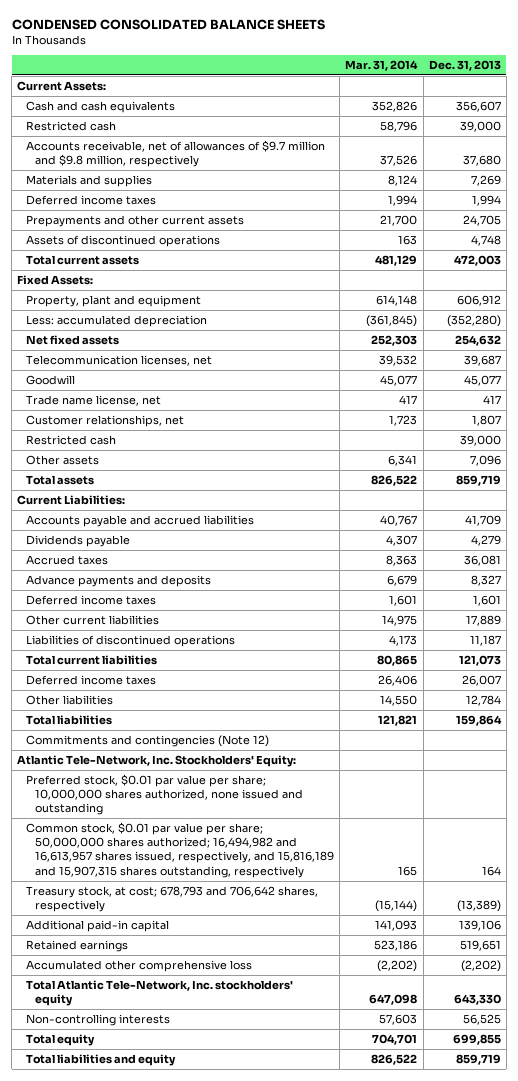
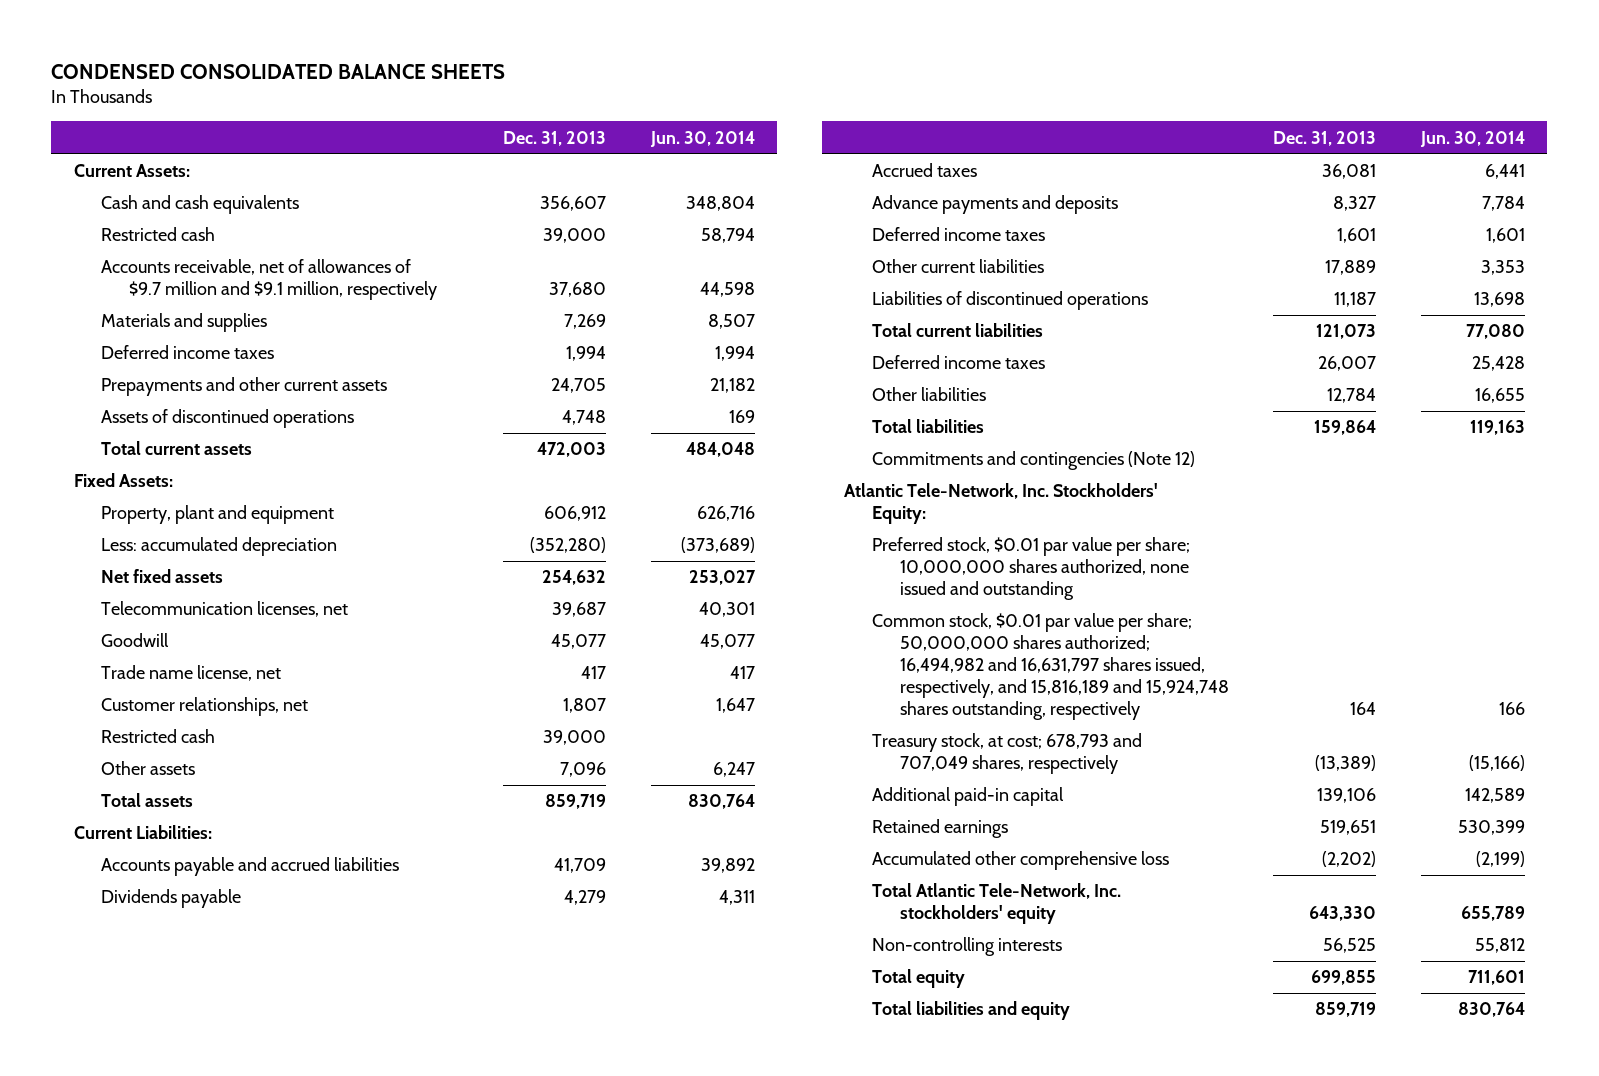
[345,60,419,72] Mar. 31, 2014 -> none
none -> [649,130,755,147] Jun. 30, 2014
[26,139,326,168] Accounts receivable, net of allowances of $9.7 million and $9.8 million, respectively -> [101,259,438,301] Accounts receivable, net of allowances of $9.7 million and $9.1 million, respectively
[26,821,335,878] Common stock, $0.01 par value per share; 50,000,000 shares authorized; 16,494,982 and 16,613,957 shares issued, respectively, and 15,816,189 and 15,907,315 shares outstanding, respectively -> [871,613,1229,721] Common stock, $0.01 par value per share; 50,000,000 shares authorized; 16,494,982 and 16,631,797 shares issued, respectively, and 15,816,189 and 15,924,748 shares outstanding, respectively
[26,885,319,913] Treasury stock, at cost; 678,793 and 706,642 shares, respectively -> [871,733,1142,775] Treasury stock, at cost; 678,793 and 707,049 shares, respectively

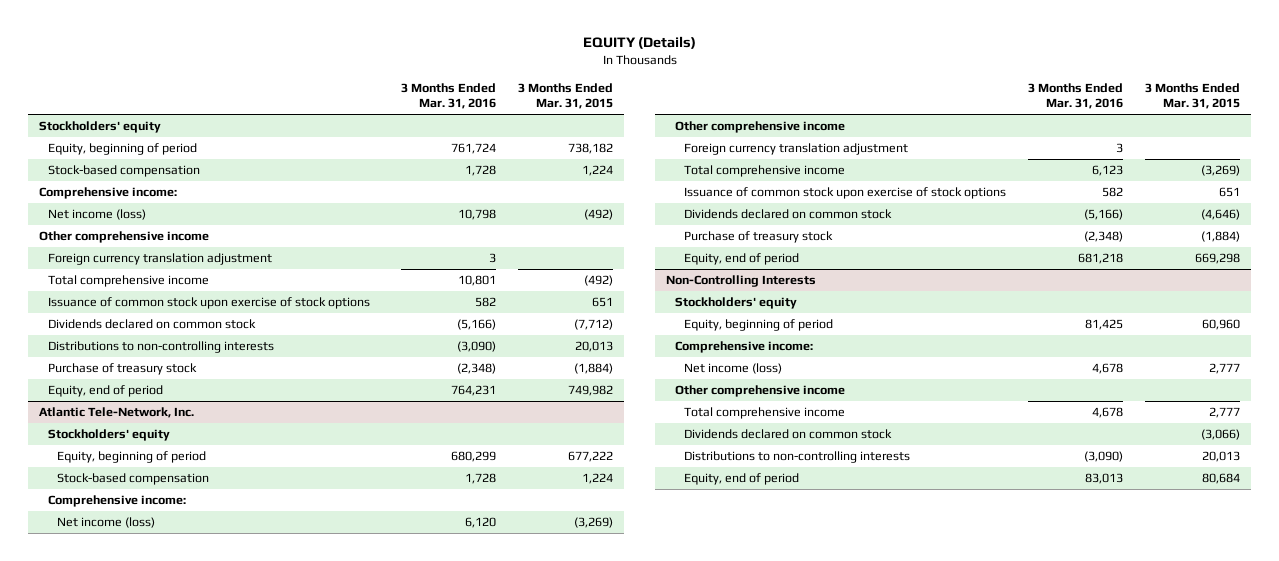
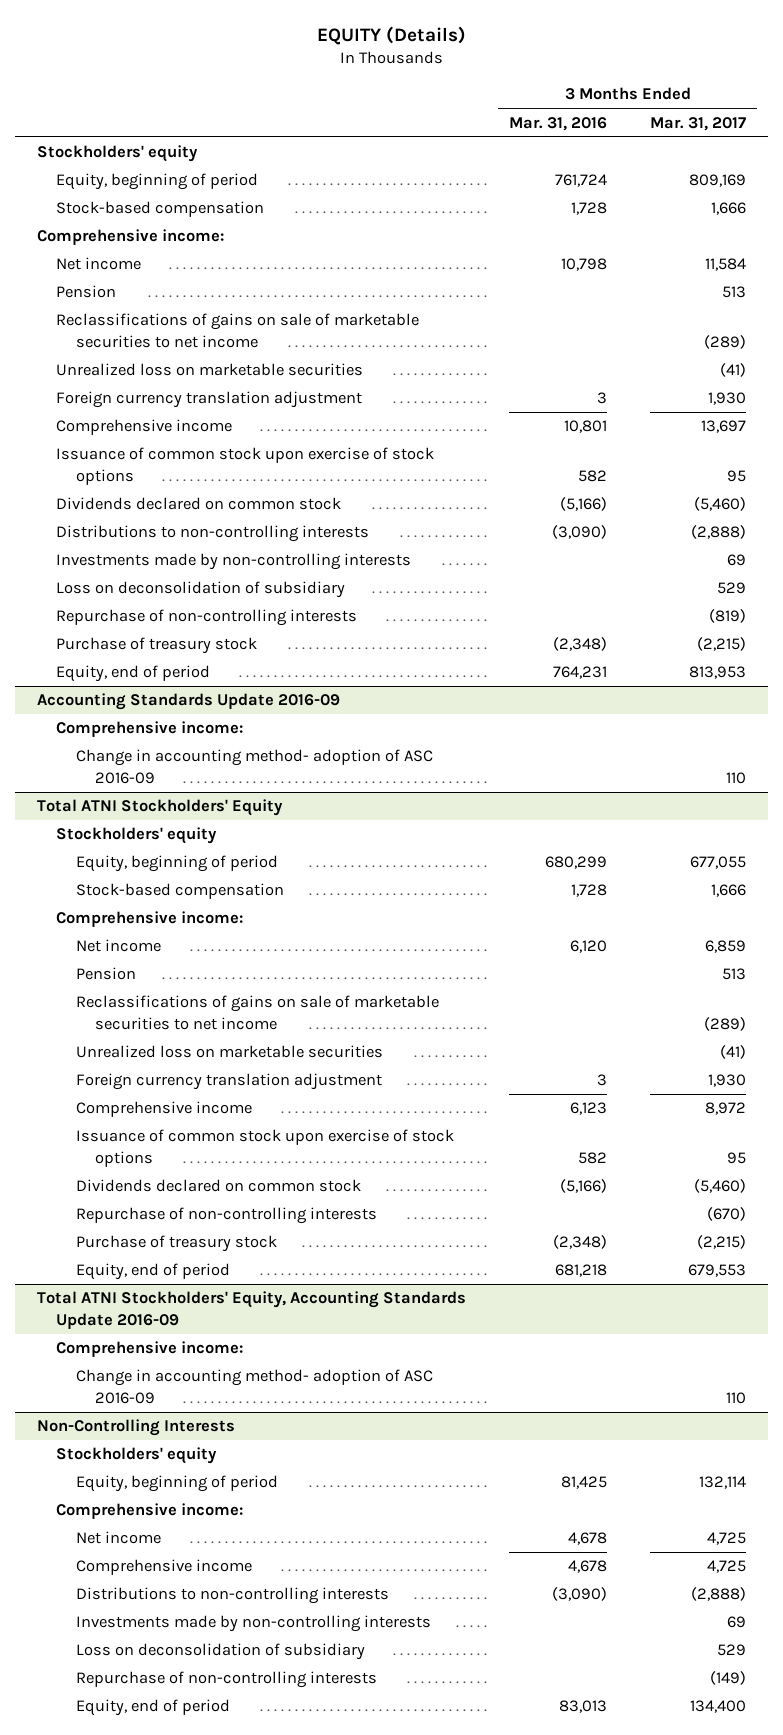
[518,82,614,110] 3 Months Ended Mar. 31, 2015 -> none
none -> [650,116,747,131] Mar. 31, 2017
[39,231,210,244] Other comprehensive income -> none
[48,209,147,221] Net income (loss) -> [56,257,142,271] Net income
none -> [56,285,117,299] Pension
none -> [56,313,420,348] Reclassifications of gains on sale of marketable securities to net income
none -> [56,363,364,377] Unrealized loss on marketable securities
[48,275,210,288] Total comprehensive income -> [56,419,233,436] Comprehensive income
none -> [56,553,412,571] Investments made by non-controlling interests
none -> [56,581,346,599] Loss on deconsolidation of subsidiary
none -> [56,609,358,627] Repurchase of non-controlling interests
none -> [36,693,340,711] Accounting Standards Update 2016-09
none -> [56,721,244,738] Comprehensive income:
none -> [75,749,433,784] Change in accounting method- adoption of ASC 2016-09
[39,407,195,419] Atlantic Tele-Network, Inc. -> [36,799,283,817] Total ATNI Stockholders' Equity
[675,121,846,134] Other comprehensive income -> none
[57,517,156,529] Net income (loss) -> [75,939,161,953] Net income
none -> [75,967,136,981] Pension
none -> [75,995,439,1030] Reclassifications of gains on sale of marketable securities to net income
none -> [75,1045,383,1059] Unrealized loss on marketable securities
[684,165,846,178] Total comprehensive income -> [75,1101,252,1118] Comprehensive income
none -> [75,1207,377,1225] Repurchase of non-controlling interests
none -> [36,1291,466,1329] Total ATNI Stockholders' Equity, Accounting Standards Update 2016-09
none -> [56,1341,244,1358] Comprehensive income:
none -> [75,1369,433,1404] Change in accounting method- adoption of ASC 2016-09
[675,385,846,398] Other comprehensive income -> none
[684,429,893,440] Dividends declared on common stock -> none
[684,363,783,375] Net income (loss) -> [75,1531,161,1545] Net income
[684,407,846,420] Total comprehensive income -> [75,1559,252,1576] Comprehensive income
none -> [75,1615,431,1633] Investments made by non-controlling interests
none -> [75,1643,365,1661] Loss on deconsolidation of subsidiary
none -> [75,1671,377,1689] Repurchase of non-controlling interests

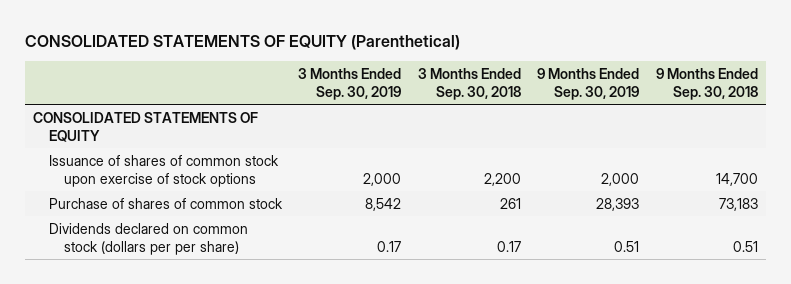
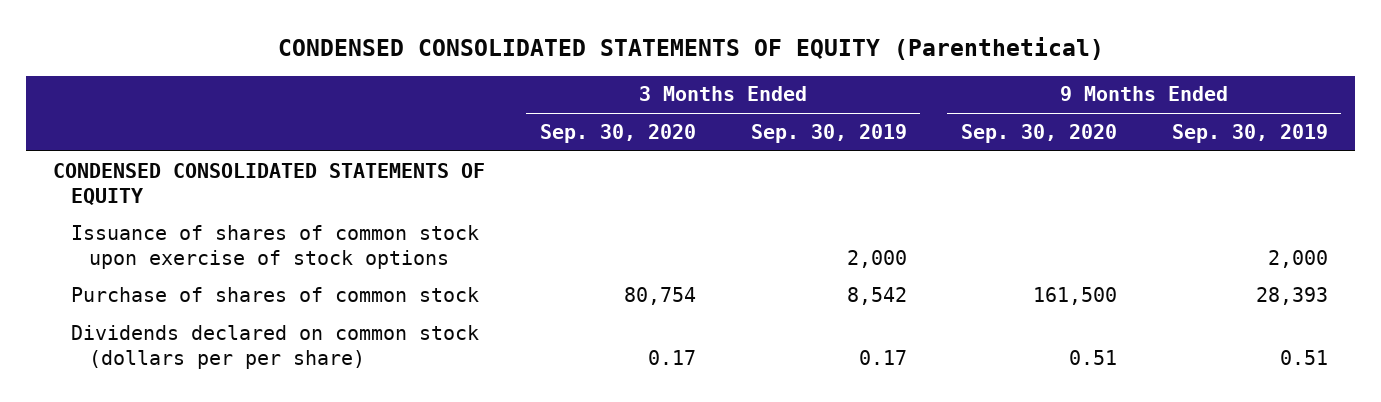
[24,34,460,50] CONSOLIDATED STATEMENTS OF EQUITY (Parenthetical) -> [277,37,1104,61] CONDENSED CONSOLIDATED STATEMENTS OF EQUITY (Parenthetical)
[417,67,521,100] 3 Months Ended Sep. 30, 2018 -> none
[655,67,758,100] 9 Months Ended Sep. 30, 2018 -> none
none -> [539,124,696,144] Sep. 30, 2020
none -> [961,124,1118,144] Sep. 30, 2020
[33,111,259,142] CONSOLIDATED STATEMENTS OF EQUITY -> [53,162,486,205] CONDENSED CONSOLIDATED STATEMENTS OF EQUITY

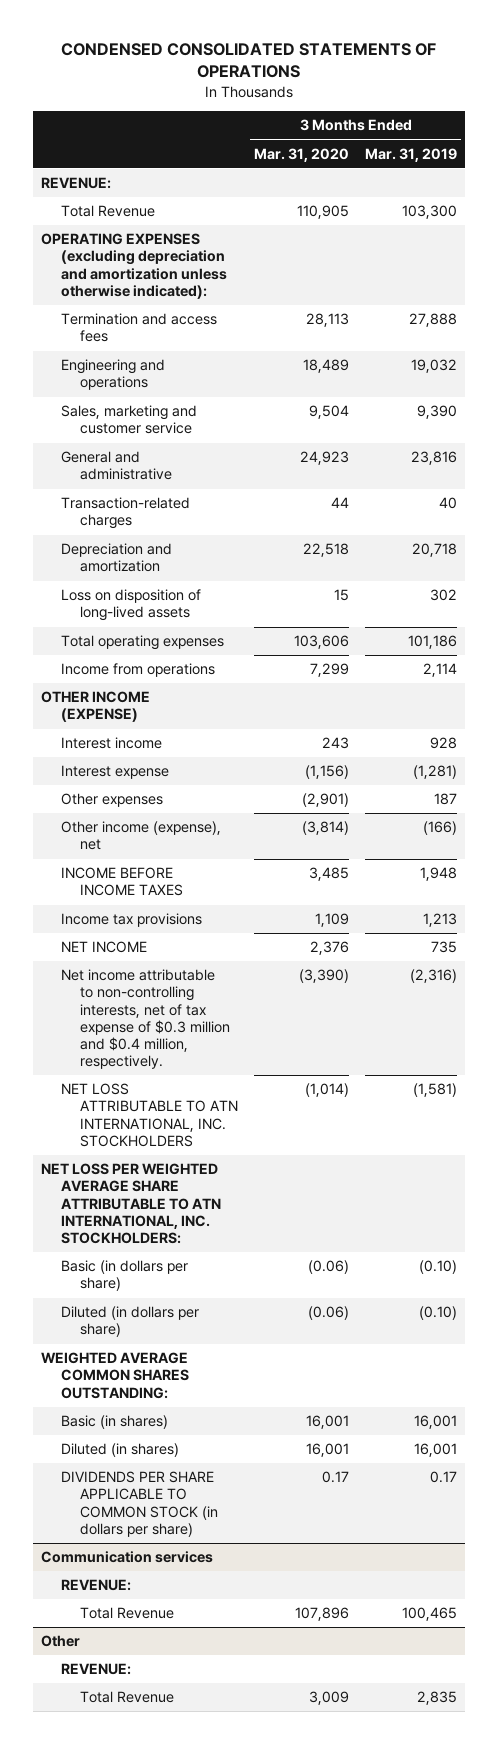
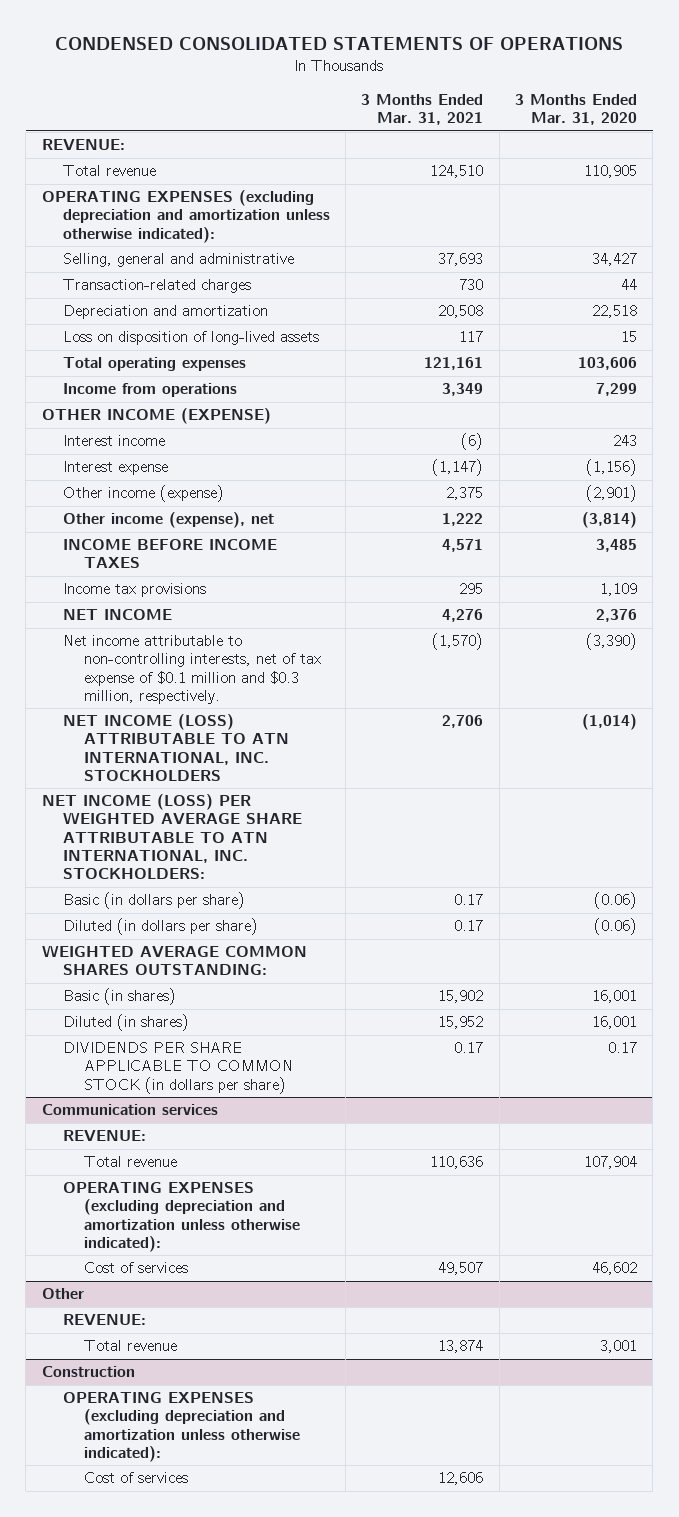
[365,147,458,162] Mar. 31, 2019 -> none
none -> [361,93,484,126] 3 Months Ended Mar. 31, 2021
[60,205,155,218] Total Revenue -> [62,165,156,177] Total revenue
[60,313,217,343] Termination and access fees -> none
[60,359,165,391] Engineering and operations -> none
[60,405,197,435] Sales, marketing and customer service -> none
[60,451,173,481] General and administrative -> [62,253,294,268] Selling, general and administrative
[300,451,350,466] 24,923 -> [592,253,638,267] 34,427
[60,793,163,808] Other expenses -> [62,485,224,503] Other income (expense)
[60,969,231,1070] Net income attributable to non-controlling interests, net of tax expense of $0.3 million and $0.4 million, respectively. -> [62,635,322,704] Net income attributable to non-controlling interests, net of tax expense of $0.1 million and $0.3 million, respectively.
[60,1083,239,1147] NET LOSS ATTRIBUTABLE TO ATN INTERNATIONAL, INC. STOCKHOLDERS -> [62,714,290,781] NET INCOME (LOSS) ATTRIBUTABLE TO ATN INTERNATIONAL, INC. STOCKHOLDERS
[41,1163,221,1244] NET LOSS PER WEIGHTED AVERAGE SHARE ATTRIBUTABLE TO ATN INTERNATIONAL, INC. STOCKHOLDERS: -> [41,794,302,880] NET INCOME (LOSS) PER WEIGHTED AVERAGE SHARE ATTRIBUTABLE TO ATN INTERNATIONAL, INC. STOCKHOLDERS:
[80,1607,175,1620] Total Revenue -> [84,1156,178,1168] Total revenue
[295,1607,350,1622] 107,896 -> [584,1156,638,1170] 107,904
none -> [62,1182,301,1252] OPERATING EXPENSES (excluding depreciation and amortization unless otherwise indicated):
none -> [84,1262,189,1274] Cost of services
[80,1691,175,1704] Total Revenue -> [84,1340,178,1352] Total revenue
[309,1691,350,1706] 3,009 -> [600,1340,638,1354] 3,001
none -> [41,1366,135,1378] Construction
none -> [62,1392,301,1462] OPERATING EXPENSES (excluding depreciation and amortization unless otherwise indicated):
none -> [84,1472,189,1484] Cost of services

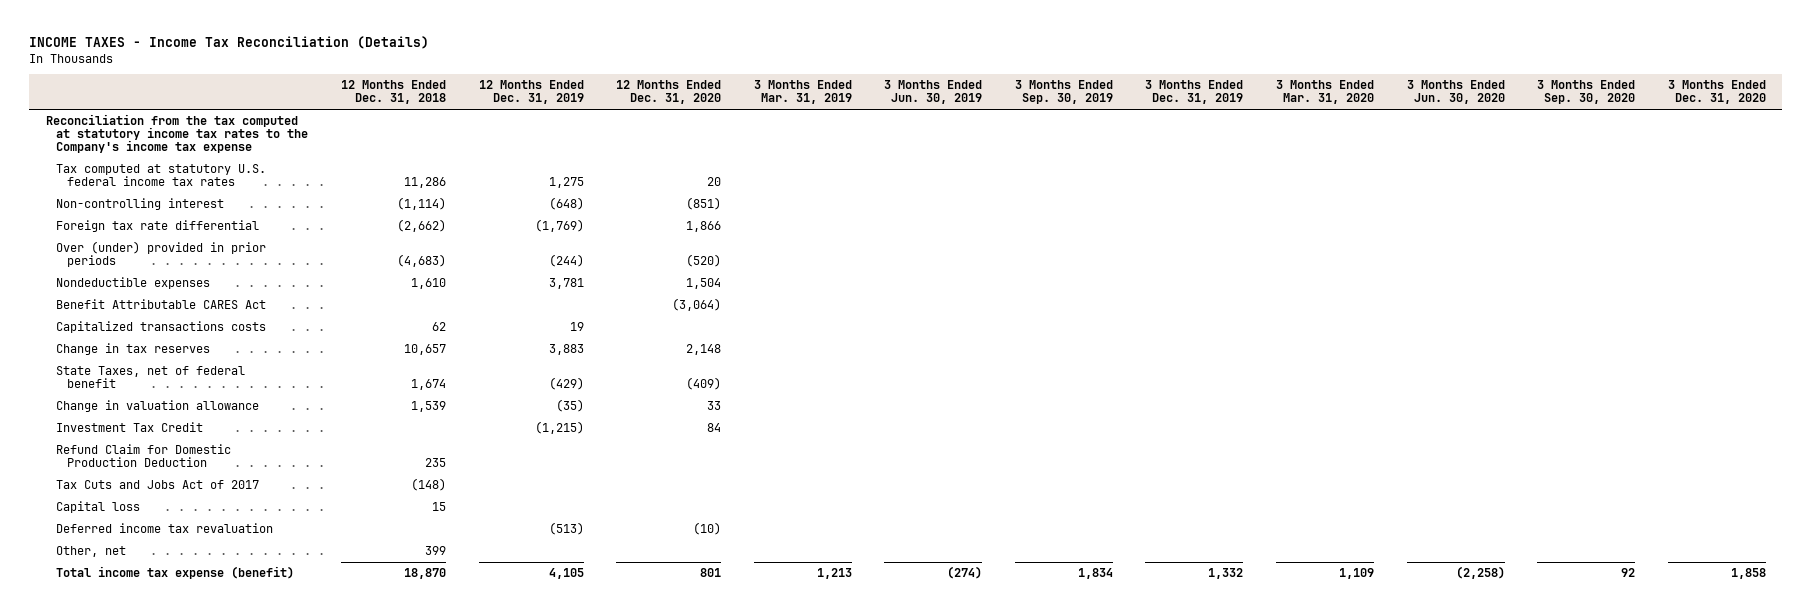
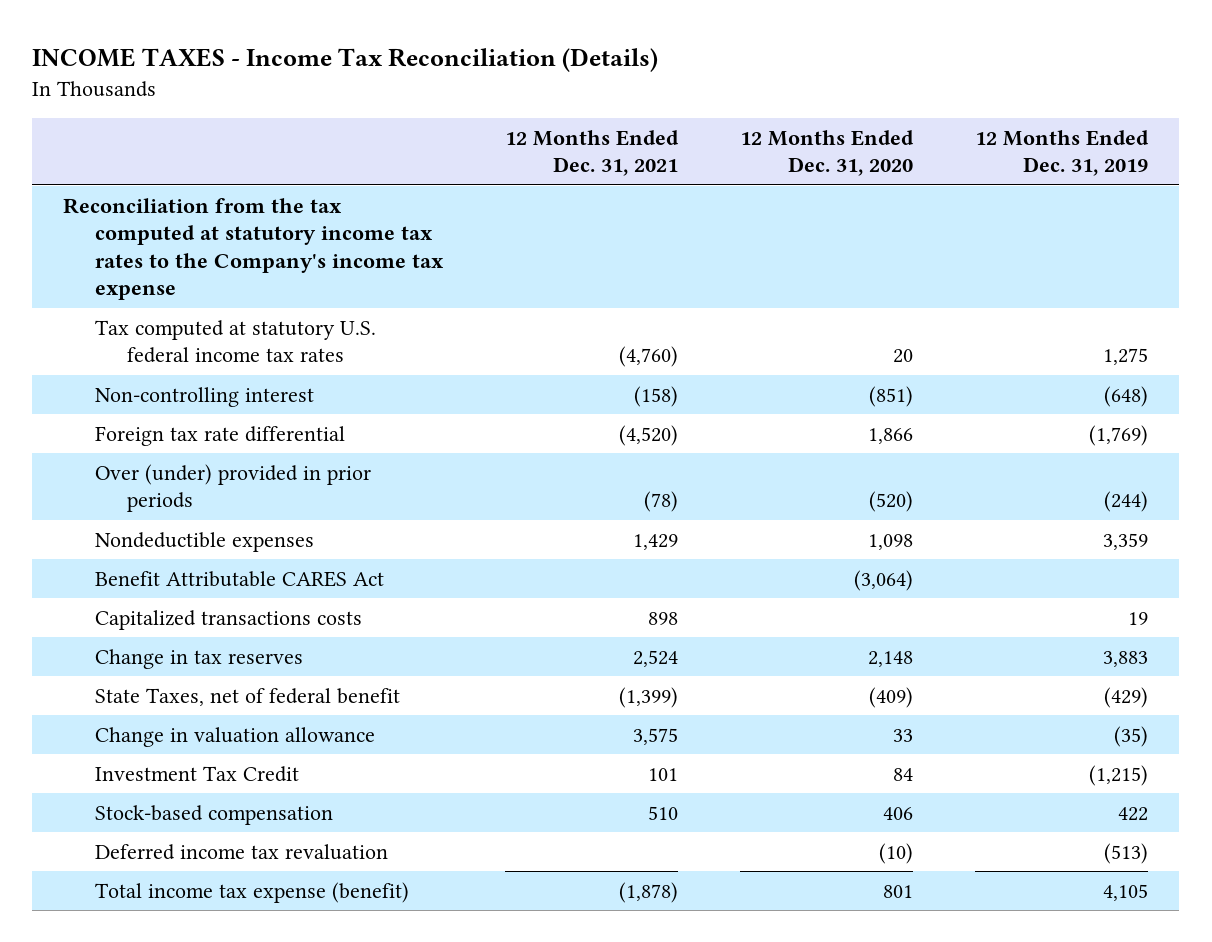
[340,80,446,105] 12 Months Ended Dec. 31, 2018 -> none
[753,80,852,105] 3 Months Ended Mar. 31, 2019 -> none
[884,80,983,105] 3 Months Ended Jun. 30, 2019 -> none
[1014,80,1113,105] 3 Months Ended Sep. 30, 2019 -> none
[1145,80,1244,105] 3 Months Ended Dec. 31, 2019 -> none
[1275,80,1374,105] 3 Months Ended Mar. 31, 2020 -> none
[1406,80,1505,105] 3 Months Ended Jun. 30, 2020 -> none
[1537,80,1636,105] 3 Months Ended Sep. 30, 2020 -> none
[1667,80,1766,105] 3 Months Ended Dec. 31, 2020 -> none
none -> [505,129,680,177] 12 Months Ended Dec. 31, 2021
[548,278,584,290] 3,781 -> [1103,532,1149,550] 3,359
[686,278,722,290] 1,504 -> [868,533,914,550] 1,098
[56,444,232,468] Refund Claim for Domestic Production Deduction -> none
[56,480,260,490] Tax Cuts and Jobs Act of 2017 -> none
[56,501,141,514] Capital loss -> none
none -> [95,804,334,825] Stock-based compensation
[56,546,127,558] Other, net -> none

